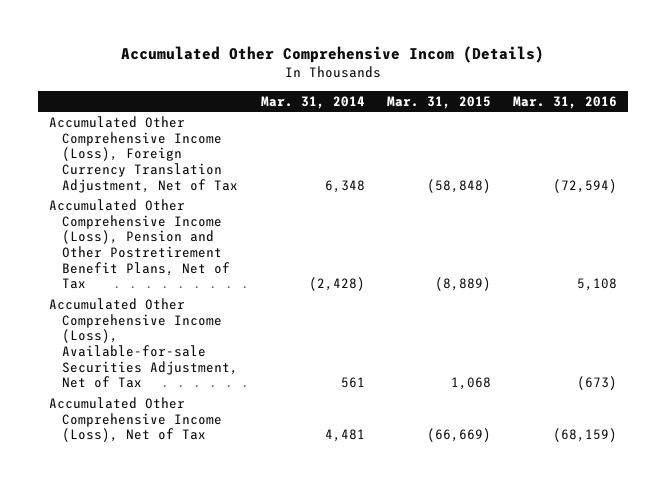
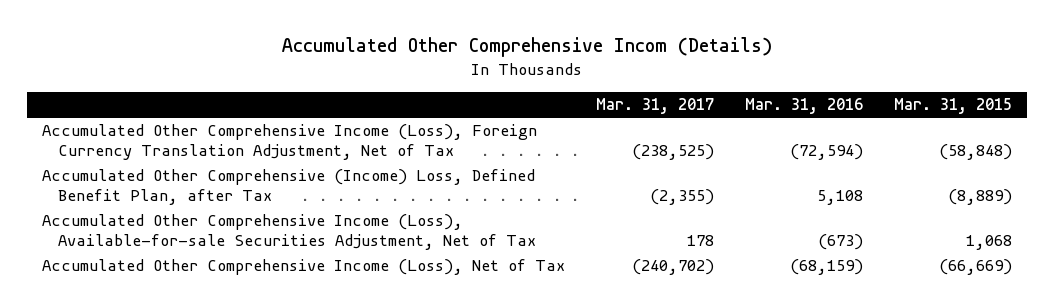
[260,95,365,109] Mar. 31, 2014 -> none
none -> [595,98,714,115] Mar. 31, 2017
[49,198,231,290] Accumulated Other Comprehensive Income (Loss), Pension and Other Postretirement Benefit Plans, Net of Tax -> [41,169,535,205] Accumulated Other Comprehensive (Income) Loss, Defined Benefit Plan, after Tax

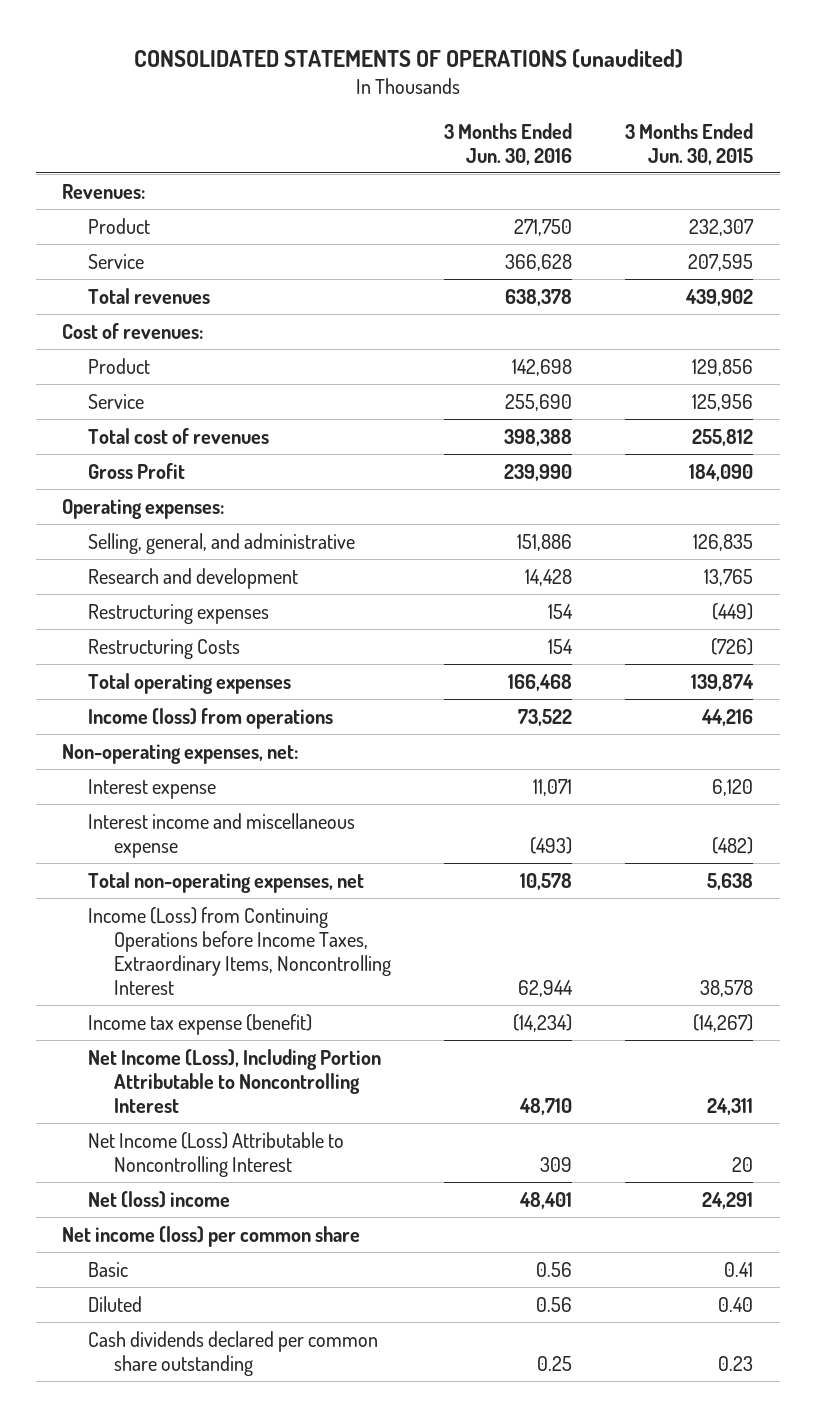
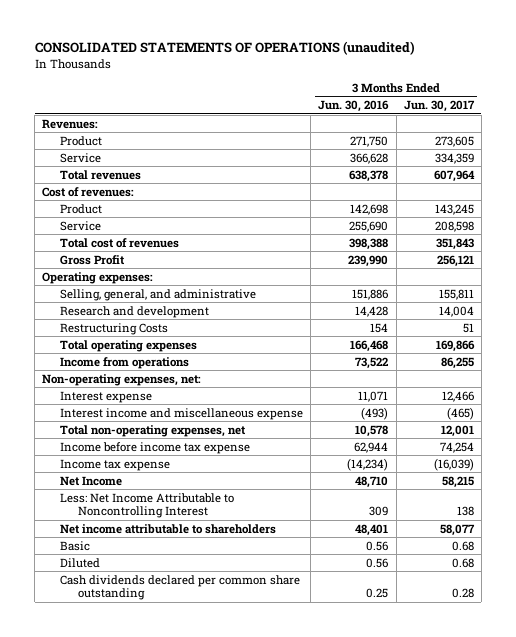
[625,122,754,165] 3 Months Ended Jun. 30, 2015 -> none
none -> [403,100,475,113] Jun. 30, 2017
[88,603,270,624] Restructuring expenses -> none
[88,707,334,729] Income (loss) from operations -> [60,356,190,369] Income from operations
[62,1225,361,1247] Net income (loss) per common share -> none
[88,906,392,995] Income (Loss) from Continuing Operations before Income Taxes, Extraordinary Items, Noncontrolling Interest -> [60,441,251,454] Income before income tax expense
[88,1013,313,1035] Income tax expense (benefit) -> [60,458,171,471] Income tax expense
[88,1048,382,1113] Net Income (Loss), Including Portion Attributable to Noncontrolling Interest -> [60,475,123,486] Net Income
[88,1131,345,1177] Net Income (Loss) Attributable to Noncontrolling Interest -> [60,492,235,519] Less: Net Income Attributable to Noncontrolling Interest
[88,1190,231,1208] Net (loss) income -> [60,523,277,534] Net income attributable to shareholders

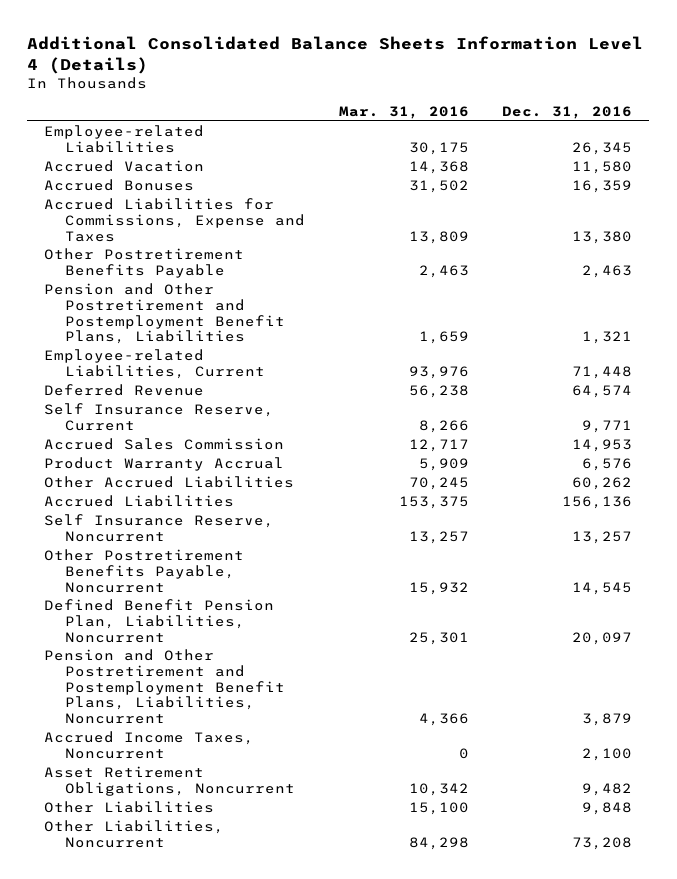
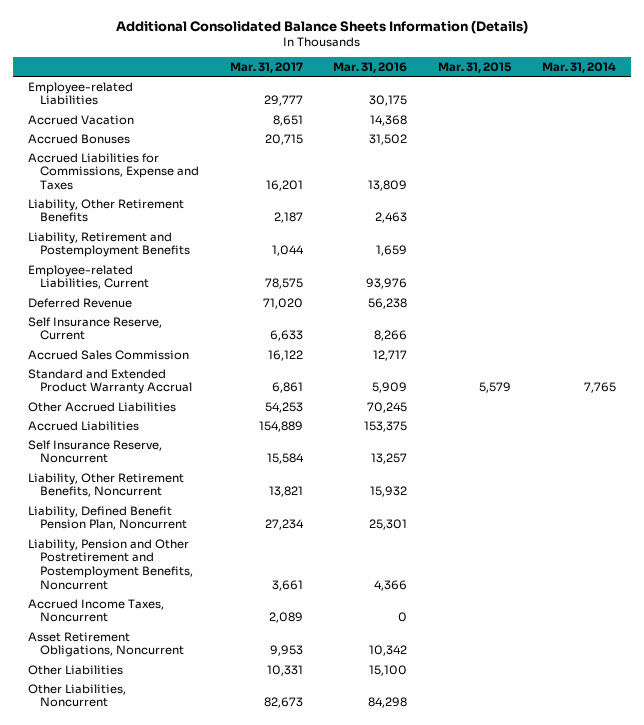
[27,35,644,74] Additional Consolidated Balance Sheets Information Level 4 (Details) -> [116,19,529,34] Additional Consolidated Balance Sheets Information (Details)
[502,105,633,119] Dec. 31, 2016 -> none
none -> [229,61,303,73] Mar. 31, 2017
none -> [438,61,513,73] Mar. 31, 2015
none -> [541,61,616,73] Mar. 31, 2014
[44,248,245,278] Other Postretirement Benefits Payable -> [28,198,185,223] Liability, Other Retirement Benefits
[44,283,286,345] Pension and Other Postretirement and Postemployment Benefit Plans, Liabilities -> [28,231,191,258] Liability, Retirement and Postemployment Benefits
[44,457,285,472] Product Warranty Accrual -> [28,368,193,395] Standard and Extended Product Warranty Accrual
[44,549,245,593] Other Postretirement Benefits Payable, Noncurrent -> [28,472,185,498] Liability, Other Retirement Benefits, Noncurrent
[44,599,275,643] Defined Benefit Pension Plan, Liabilities, Noncurrent -> [28,505,188,531] Liability, Defined Benefit Pension Plan, Noncurrent
[44,649,286,725] Pension and Other Postretirement and Postemployment Benefit Plans, Liabilities, Noncurrent -> [28,538,194,590] Liability, Pension and Other Postretirement and Postemployment Benefits, Noncurrent

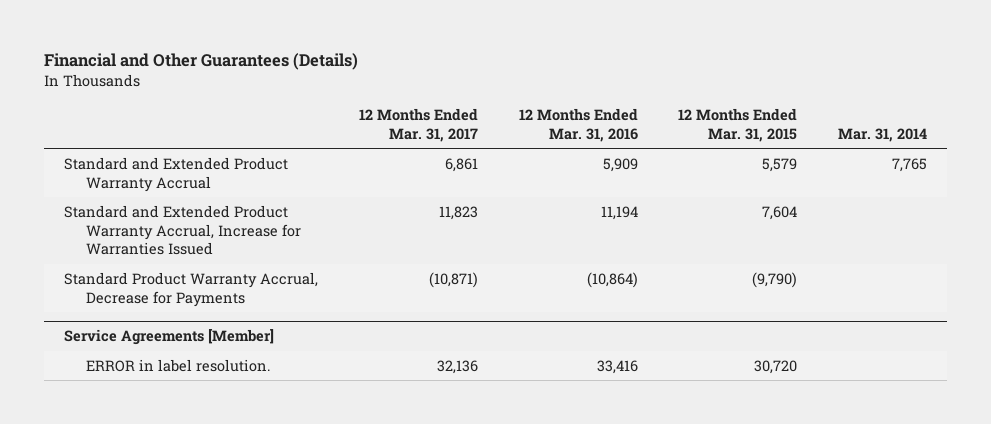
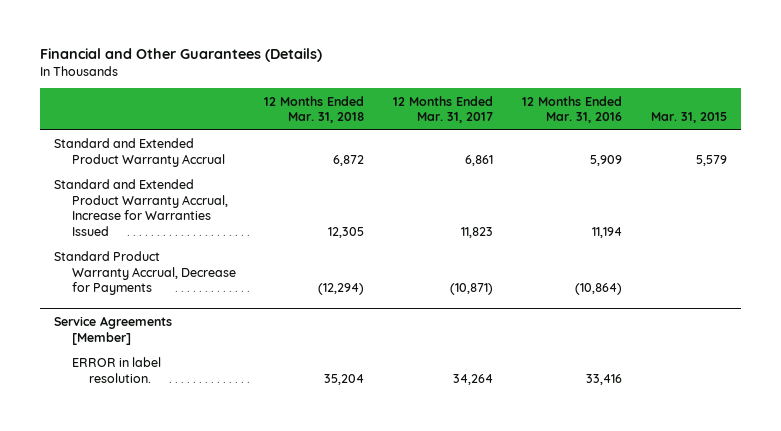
[678,108,798,142] 12 Months Ended Mar. 31, 2015 -> none
[838,127,928,142] Mar. 31, 2014 -> none
none -> [264,95,365,124] 12 Months Ended Mar. 31, 2018
none -> [650,112,727,124] Mar. 31, 2015
[436,359,478,374] 32,136 -> [453,373,494,385] 34,264

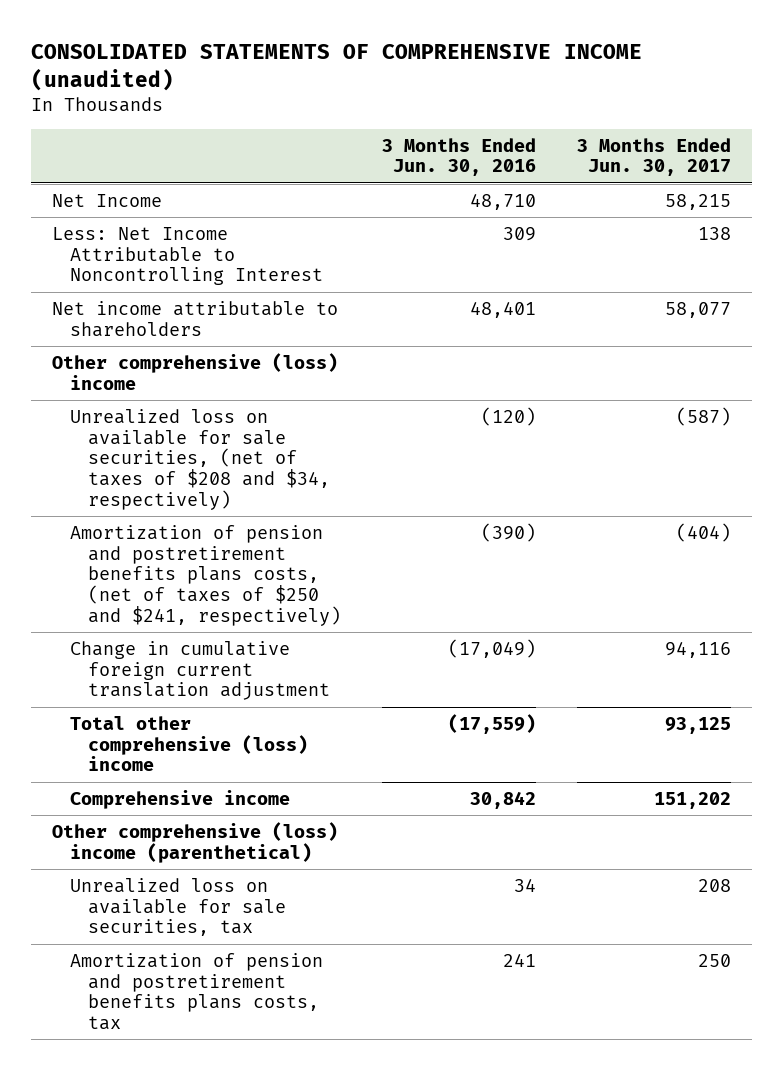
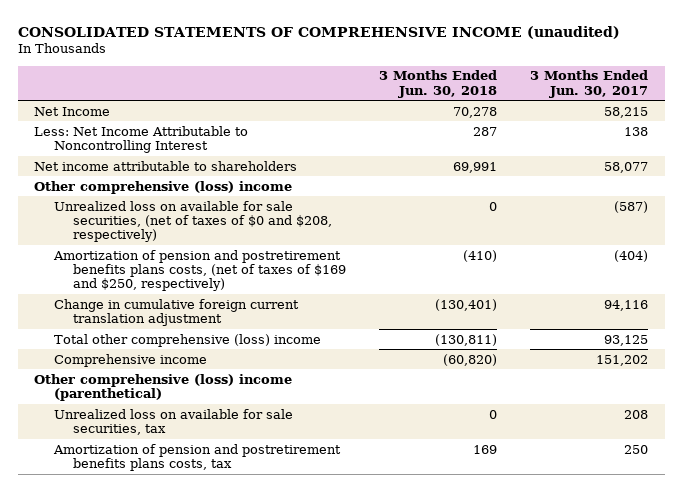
[382,137,537,177] 3 Months Ended Jun. 30, 2016 -> none
none -> [379,70,498,98] 3 Months Ended Jun. 30, 2018
[69,408,331,510] Unrealized loss on available for sale securities, (net of taxes of $208 and $34, respectively) -> [53,200,332,243] Unrealized loss on available for sale securities, (net of taxes of $0 and $208, respectively)
[69,524,342,626] Amortization of pension and postretirement benefits plans costs, (net of taxes of $250 and $241, respectively) -> [52,249,346,292] Amortization of pension and postretirement benefits plans costs, (net of taxes of $169 and $250, respectively)

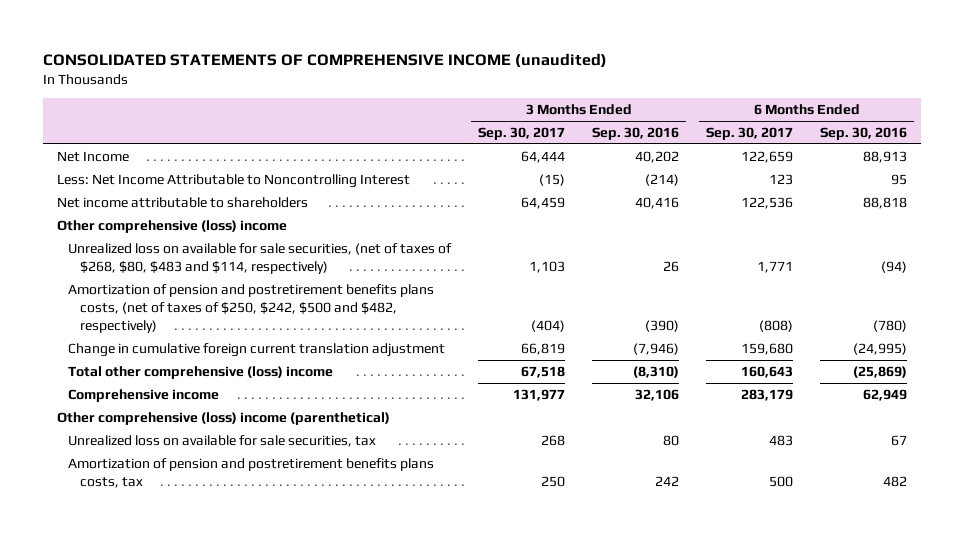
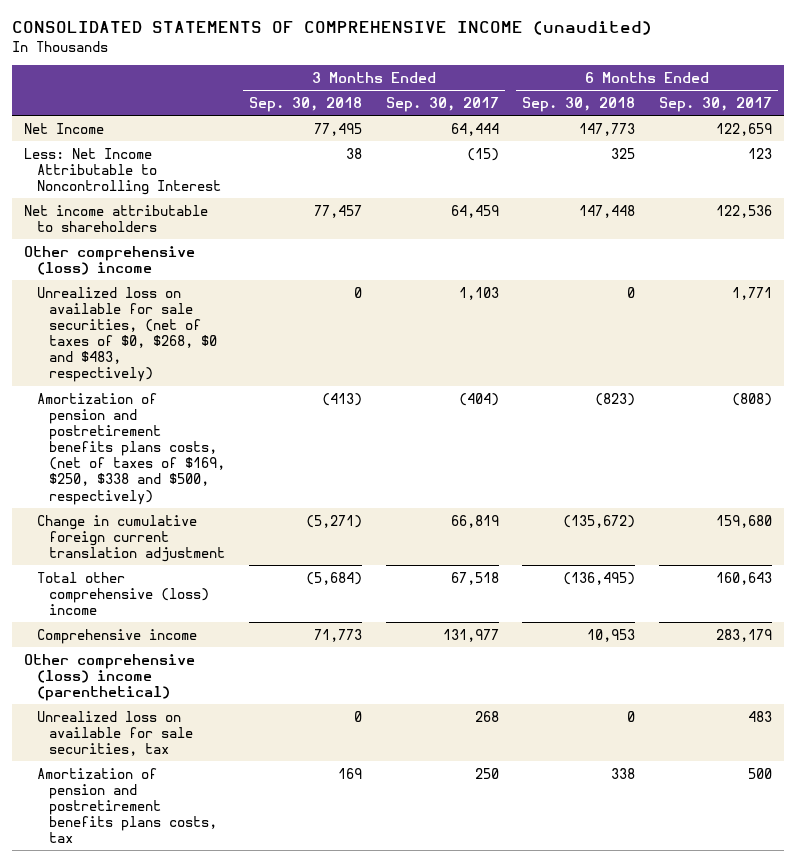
[592,127,680,141] Sep. 30, 2016 -> none
[820,127,908,141] Sep. 30, 2016 -> none
none -> [248,96,362,112] Sep. 30, 2018
none -> [522,96,636,112] Sep. 30, 2018
[68,243,453,274] Unrealized loss on available for sale securities, (net of taxes of $268, $80, $483 and $114, respectively) -> [36,286,218,383] Unrealized loss on available for sale securities, (net of taxes of $0, $268, $0 and $483, respectively)
[68,284,435,333] Amortization of pension and postretirement benefits plans costs, (net of taxes of $250, $242, $500 and $482, respectively) -> [36,392,226,505] Amortization of pension and postretirement benefits plans costs, (net of taxes of $169, $250, $338 and $500, respectively)

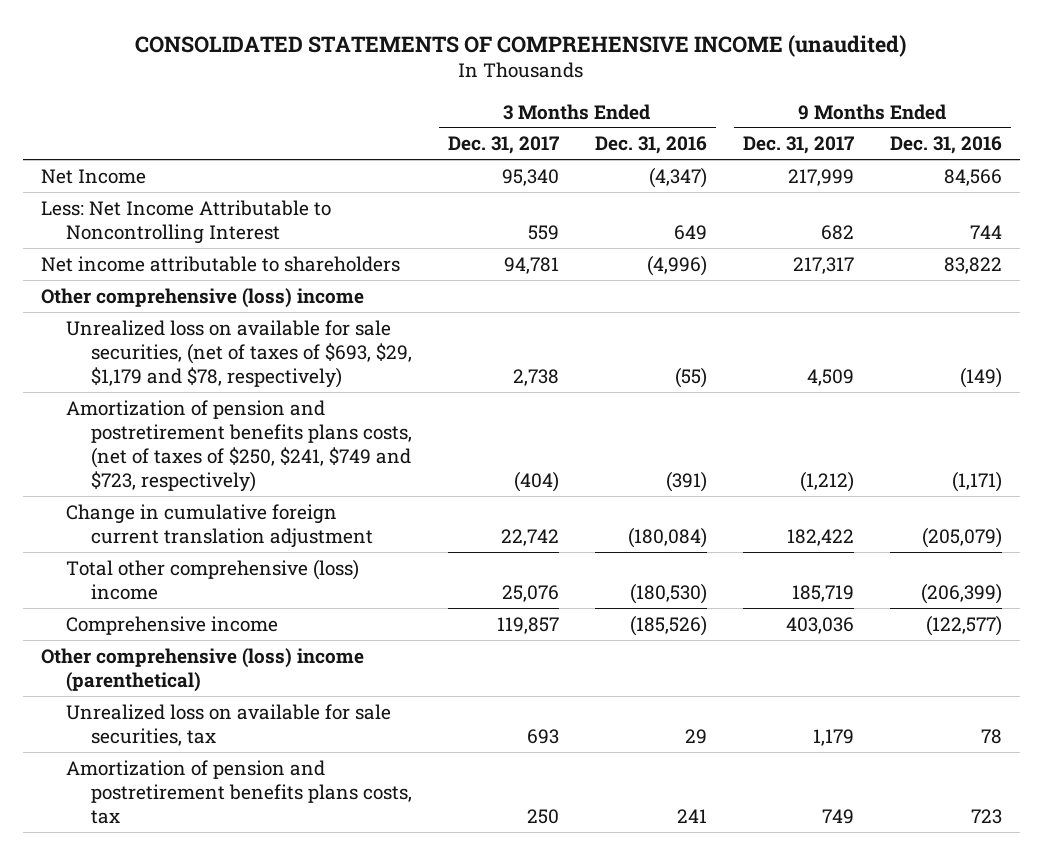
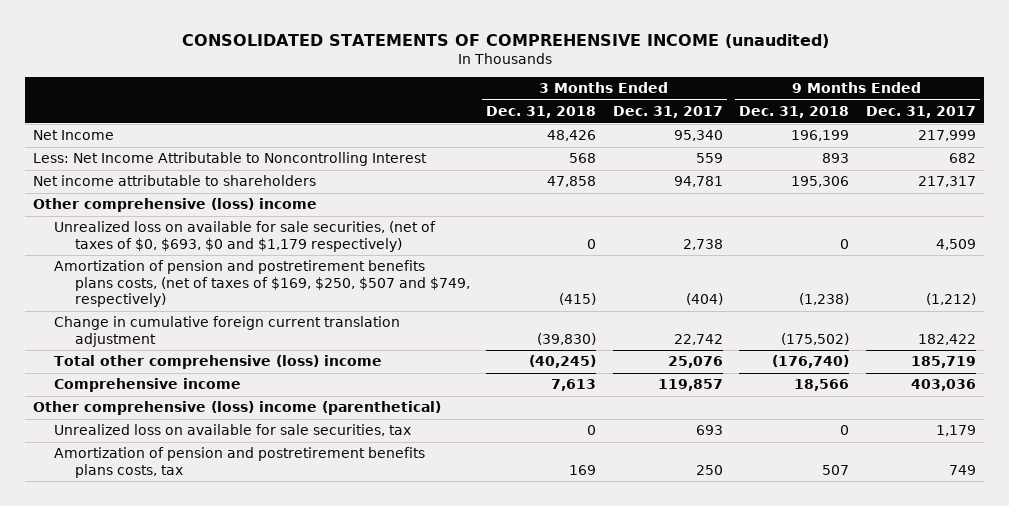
[594,136,707,155] Dec. 31, 2016 -> none
[889,136,1002,155] Dec. 31, 2016 -> none
none -> [486,106,597,119] Dec. 31, 2018
none -> [739,106,850,119] Dec. 31, 2018
[65,319,412,389] Unrealized loss on available for sale securities, (net of taxes of $693, $29, $1,179 and $78, respectively) -> [54,221,437,252] Unrealized loss on available for sale securities, (net of taxes of $0, $693, $0 and $1,179 respectively)
[65,399,412,493] Amortization of pension and postretirement benefits plans costs, (net of taxes of $250, $241, $749 and $723, respectively) -> [54,260,470,308] Amortization of pension and postretirement benefits plans costs, (net of taxes of $169, $250, $507 and $749, respectively)

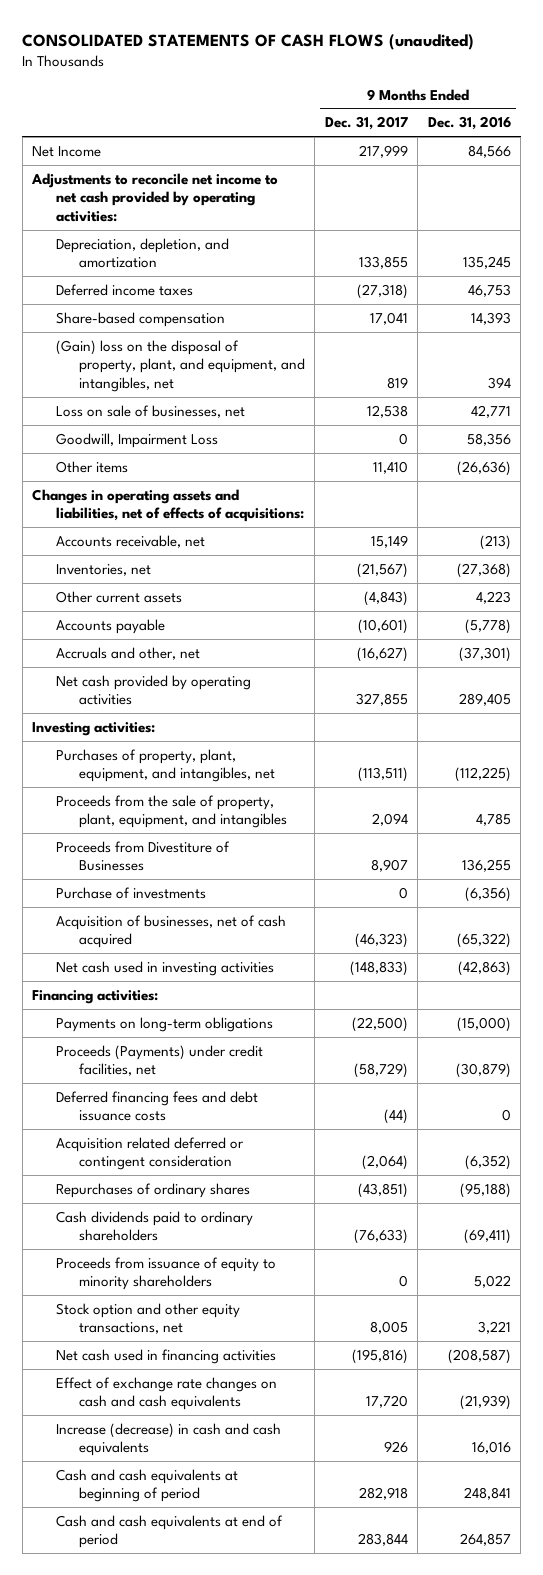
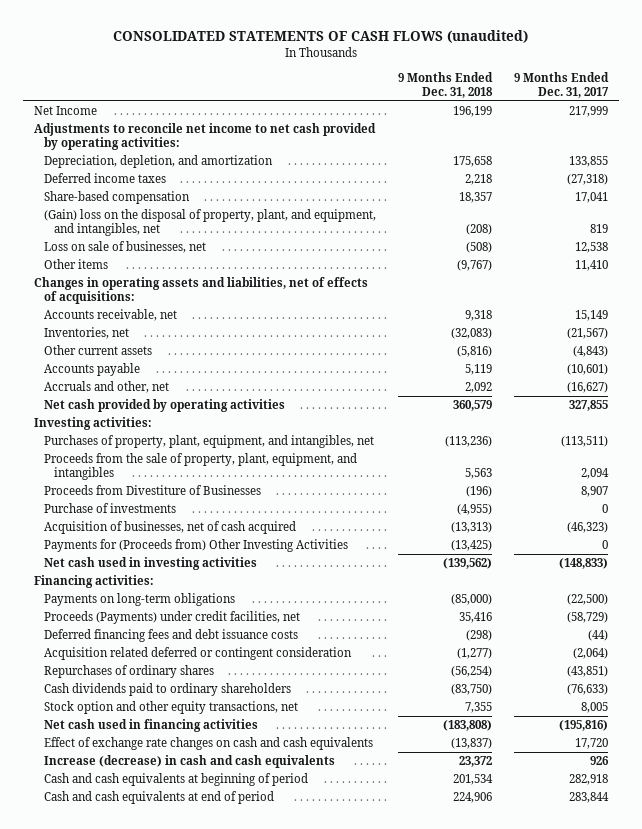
[427,116,511,131] Dec. 31, 2016 -> none
none -> [398,71,494,98] 9 Months Ended Dec. 31, 2018
[55,432,218,448] Goodwill, Impairment Loss -> none
none -> [43,539,348,553] Payments for (Proceeds from) Other Investing Activities
[55,1256,276,1291] Proceeds from issuance of equity to minority shareholders -> none

